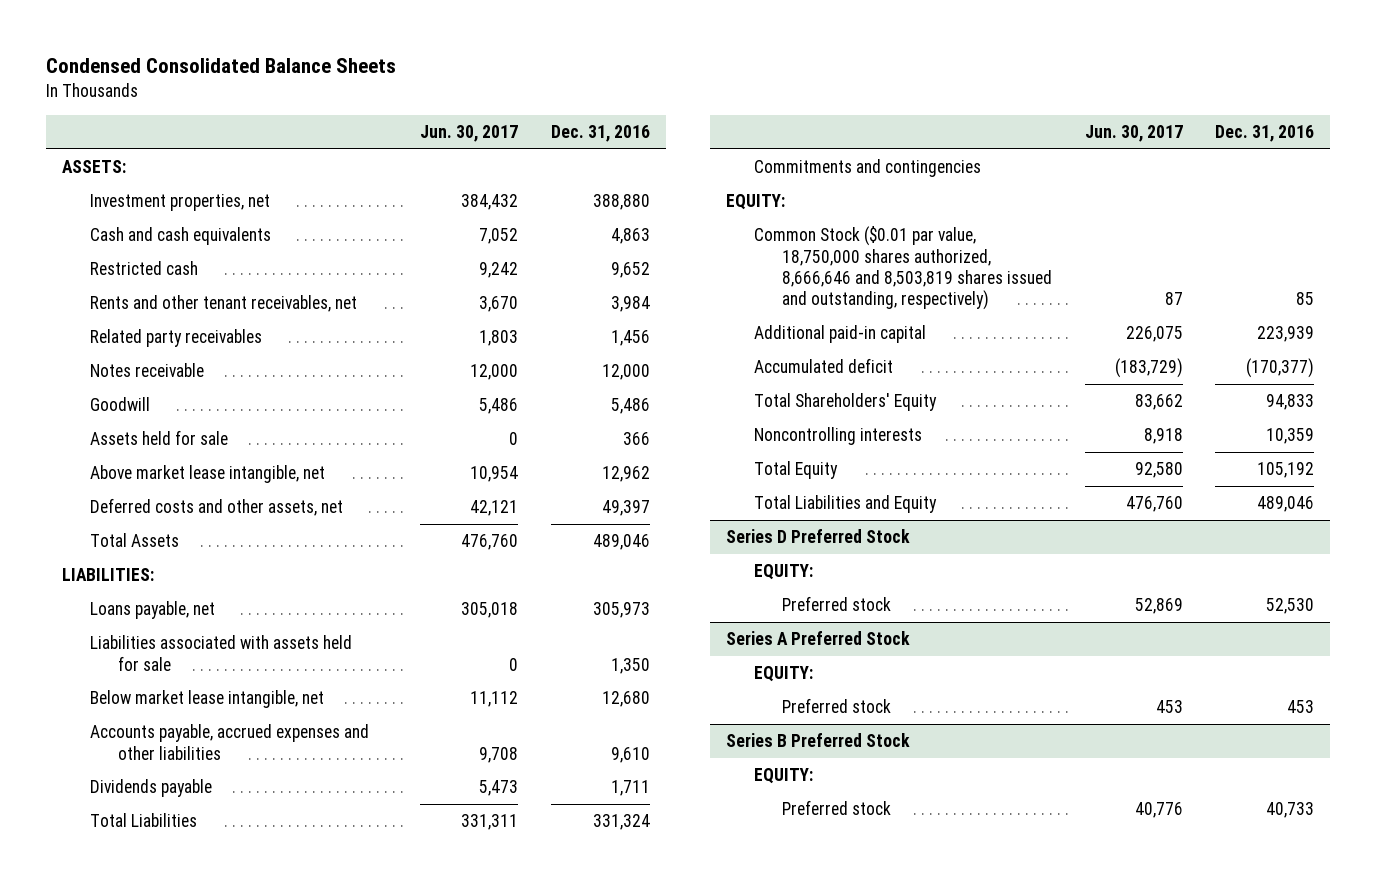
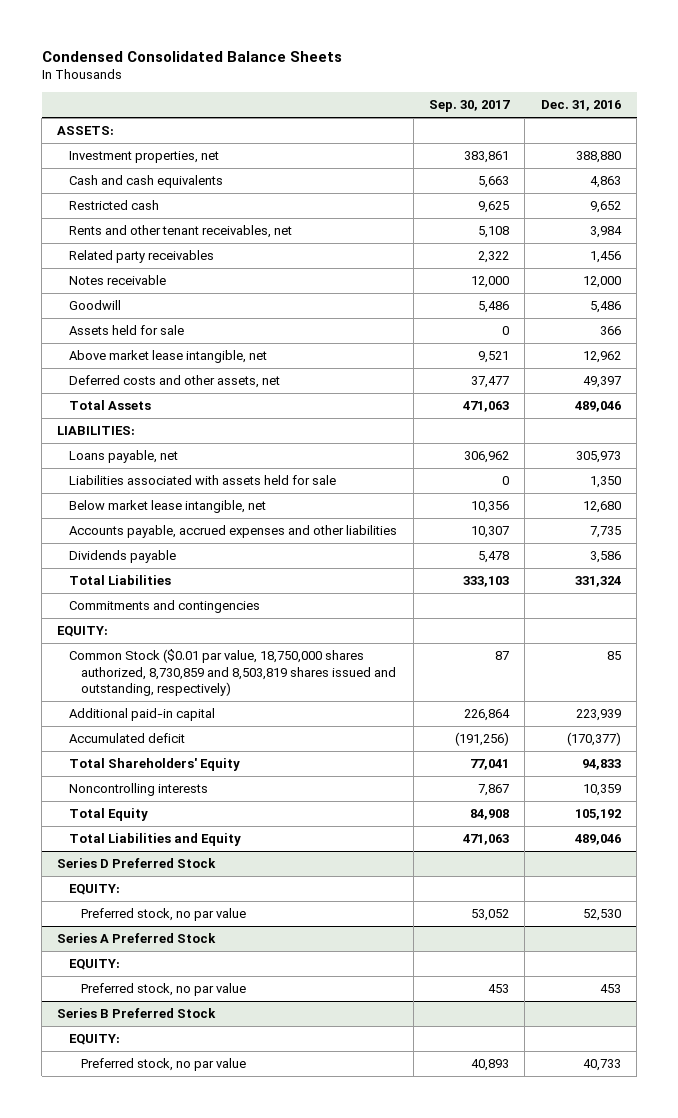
[420,125,519,143] Jun. 30, 2017 -> none
none -> [428,100,510,113] Sep. 30, 2017
[610,746,650,763] 9,610 -> [589,526,621,539] 7,735
[610,780,650,797] 1,711 -> [589,551,621,564] 3,586
[754,226,1053,310] Common Stock ($0.01 par value, 18,750,000 shares authorized, 8,666,646 and 8,503,819 shares issued and outstanding, respectively) -> [69,649,396,697] Common Stock ($0.01 par value, 18,750,000 shares authorized, 8,730,859 and 8,503,819 shares issued and outstanding, respectively)
[782,596,892,612] Preferred stock -> [80,908,246,922] Preferred stock, no par value
[782,698,892,714] Preferred stock -> [80,983,246,997] Preferred stock, no par value
[782,800,892,816] Preferred stock -> [80,1058,246,1072] Preferred stock, no par value

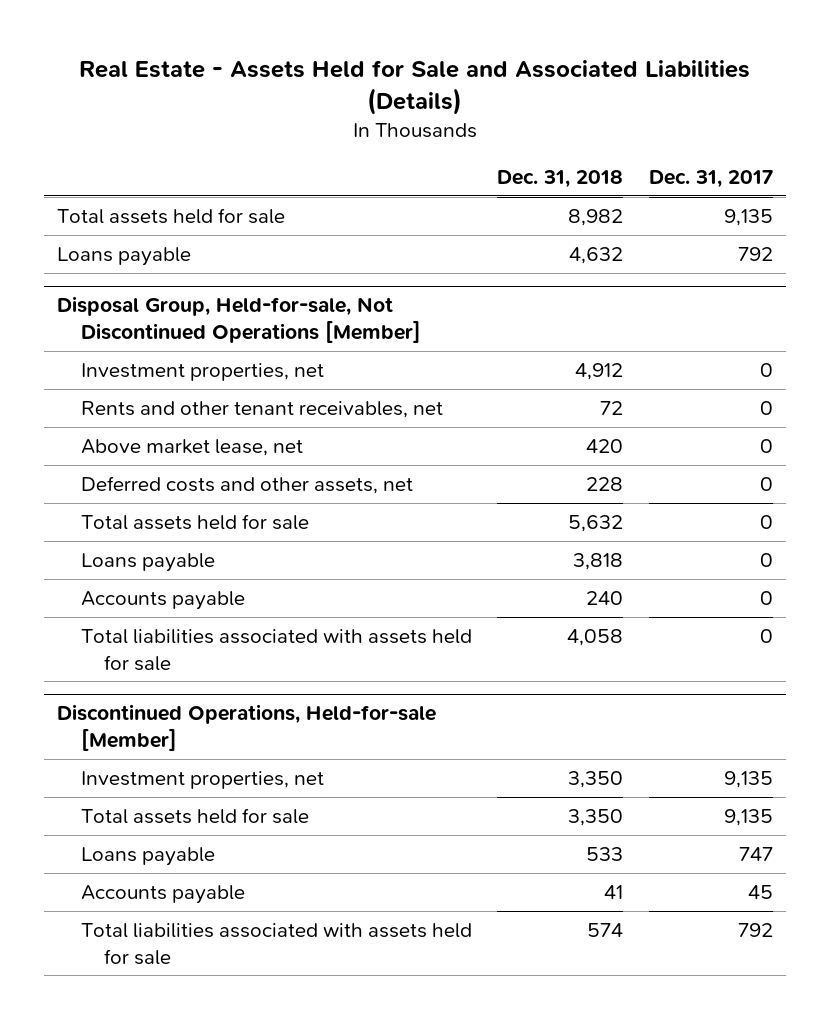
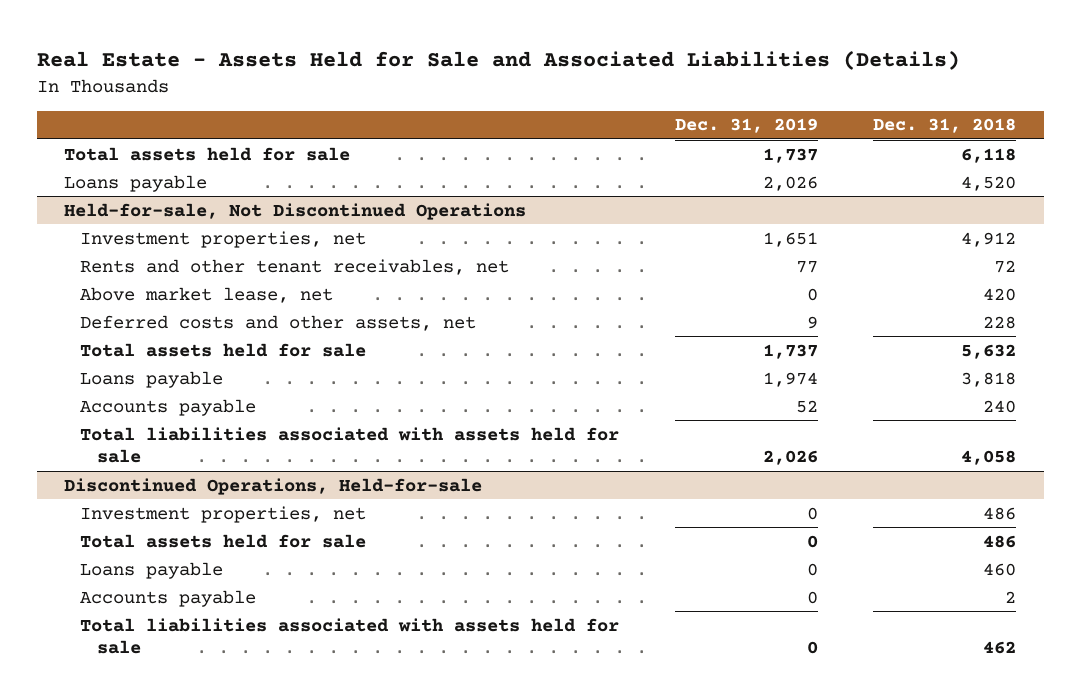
[649,169,774,188] Dec. 31, 2017 -> none
none -> [674,118,818,134] Dec. 31, 2019
[568,208,624,226] 8,982 -> [961,147,1017,163] 6,118
[569,246,624,264] 4,632 -> [961,175,1017,191] 4,520
[57,296,421,343] Disposal Group, Held-for-sale, Not Discontinued Operations [Member] -> [64,202,527,220] Held-for-sale, Not Discontinued Operations
[57,704,437,751] Discontinued Operations, Held-for-sale [Member] -> [64,477,483,495] Discontinued Operations, Held-for-sale
[568,770,624,788] 3,350 -> [983,506,1017,520] 486
[568,808,624,826] 3,350 -> [983,534,1017,548] 486
[586,846,624,861] 533 -> [983,562,1017,576] 460
[604,884,624,899] 41 -> [1005,590,1017,603] 2
[587,922,624,937] 574 -> [983,641,1017,655] 462

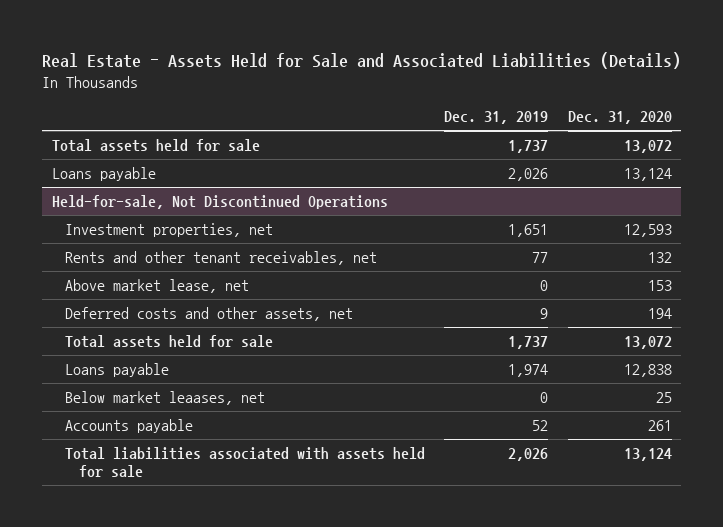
[873,118,1017,134] Dec. 31, 2018 -> none
none -> [567,111,672,125] Dec. 31, 2020
none -> [65,390,266,405] Below market leaases, net
[64,477,483,495] Discontinued Operations, Held-for-sale -> none
[80,505,367,523] Investment properties, net -> none
[80,533,367,548] Total assets held for sale -> none
[80,561,224,579] Loans payable -> none
[80,589,257,607] Accounts payable -> none
[80,617,620,655] Total liabilities associated with assets held for sale -> none

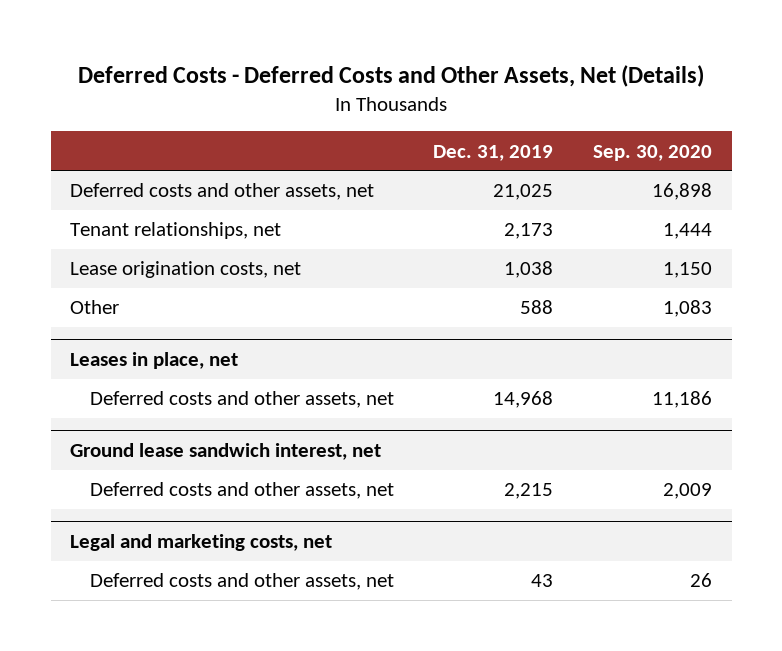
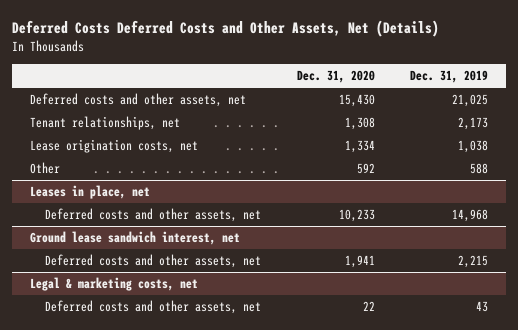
[78,64,705,87] Deferred Costs - Deferred Costs and Other Assets, Net (Details) -> [12,19,440,37] Deferred Costs Deferred Costs and Other Assets, Net (Details)
[593,144,713,161] Sep. 30, 2020 -> none
none -> [296,69,375,83] Dec. 31, 2020
[70,534,333,552] Legal and marketing costs, net -> [29,277,198,292] Legal & marketing costs, net

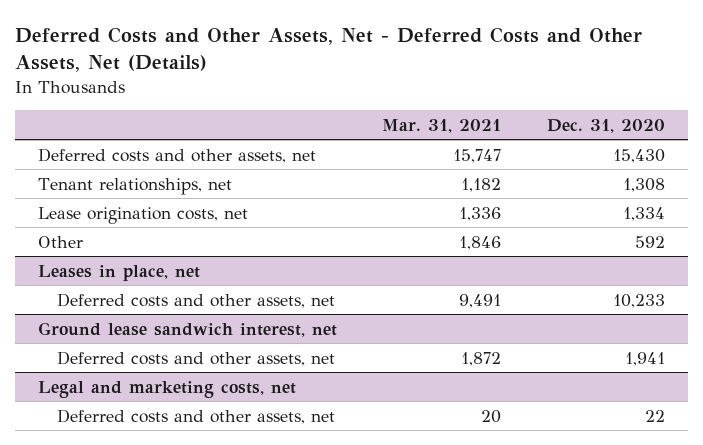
[12,19,440,37] Deferred Costs Deferred Costs and Other Assets, Net (Details) -> [15,27,643,73] Deferred Costs and Other Assets, Net - Deferred Costs and Other Assets, Net (Details)
[410,69,489,83] Dec. 31, 2019 -> none
none -> [382,118,502,133] Mar. 31, 2021
[29,277,198,292] Legal & marketing costs, net -> [37,380,296,398] Legal and marketing costs, net

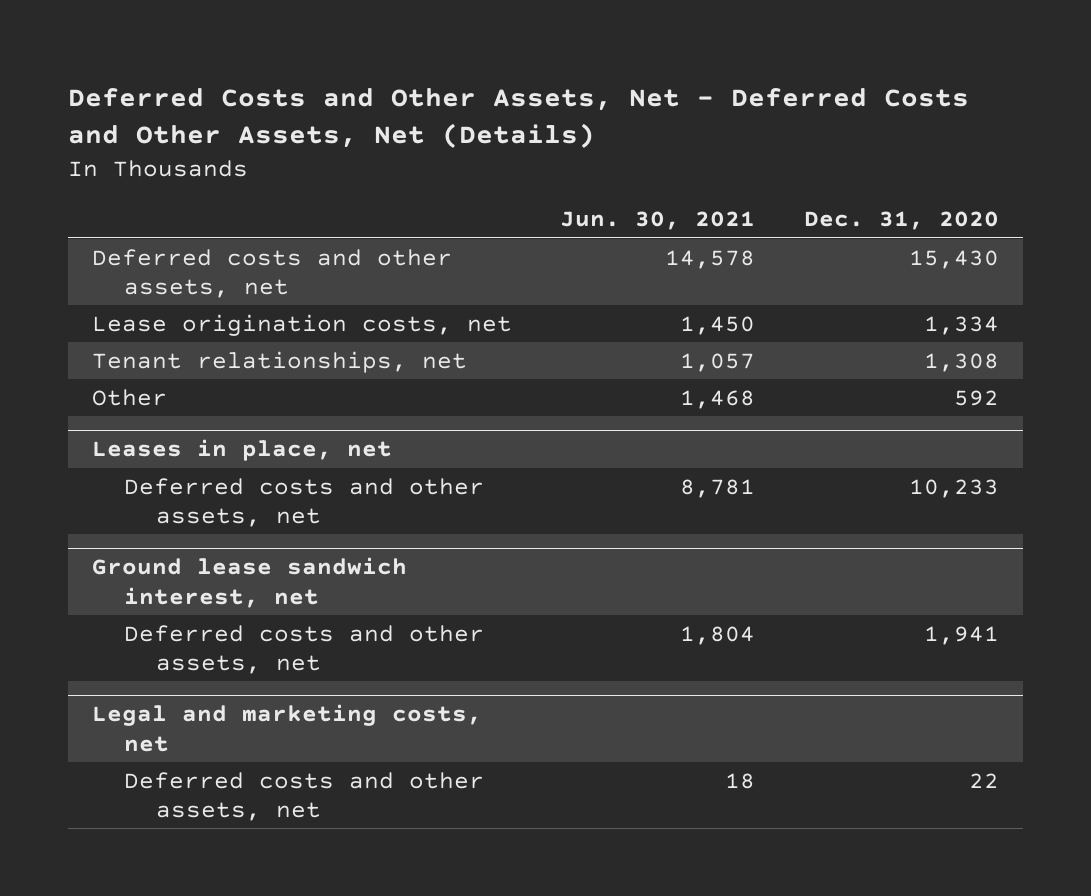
[382,118,502,133] Mar. 31, 2021 -> none
none -> [560,211,756,231] Jun. 30, 2021
[37,177,232,195] Tenant relationships, net -> [92,350,468,373] Tenant relationships, net

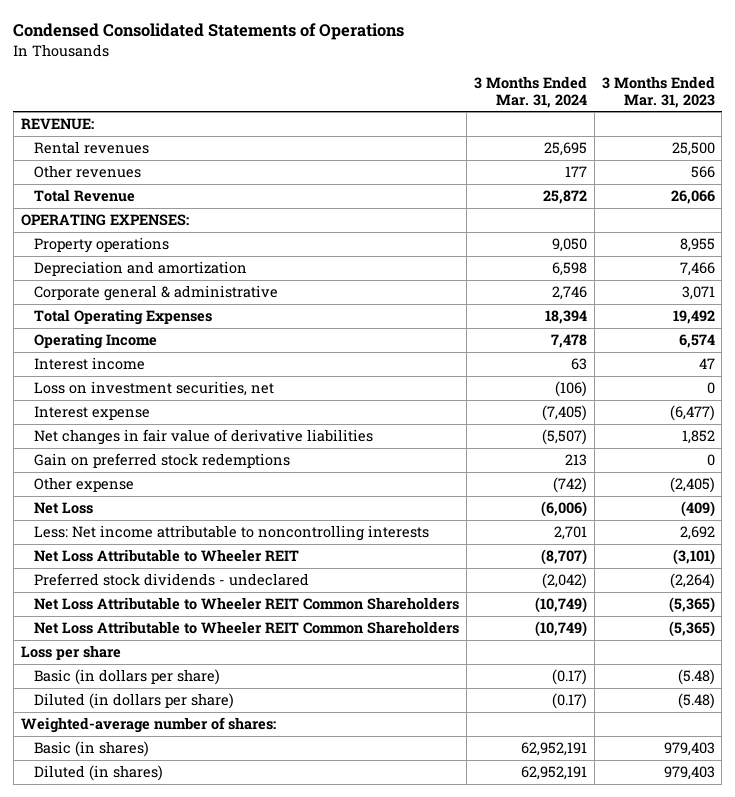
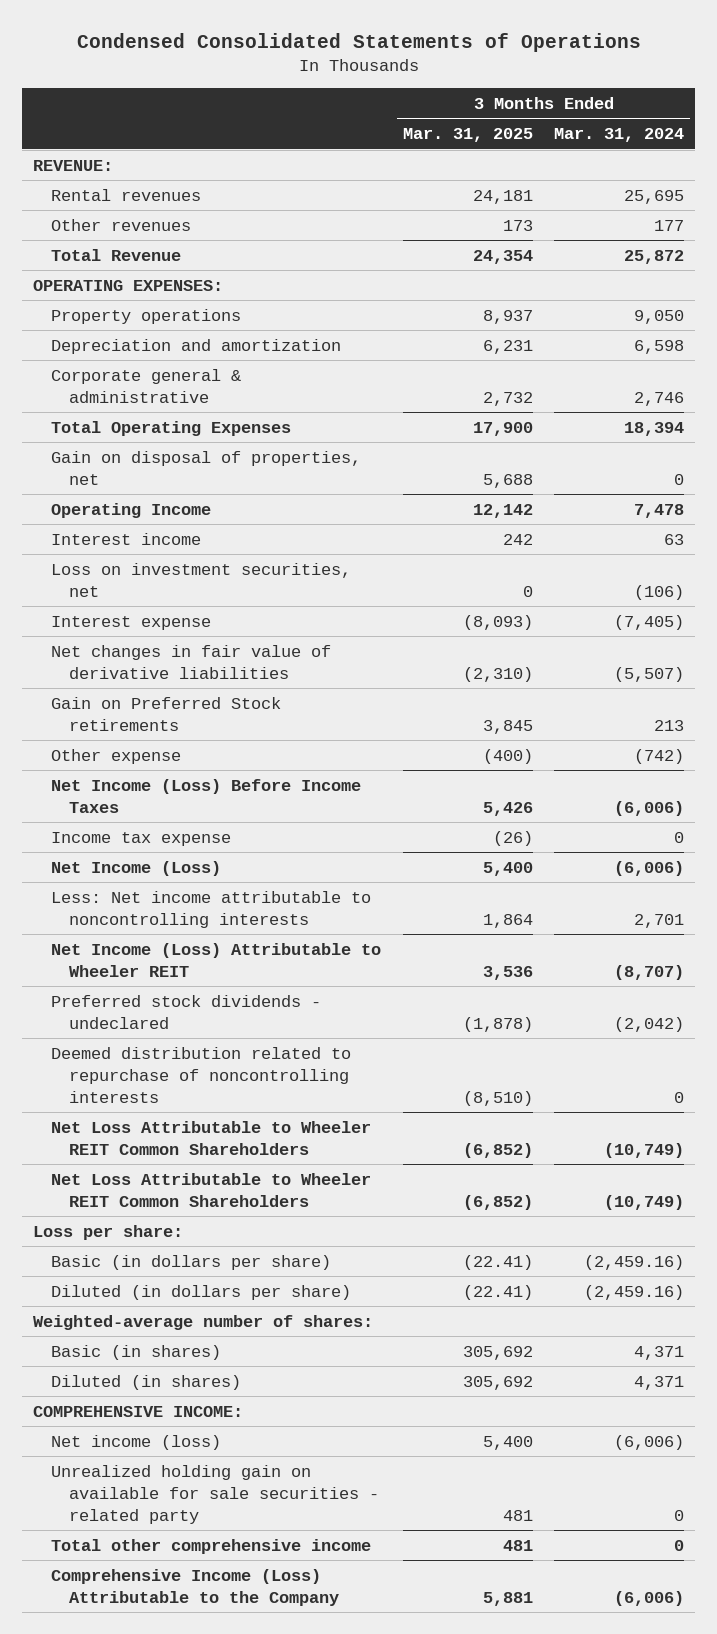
[601,75,715,108] 3 Months Ended Mar. 31, 2023 -> none
none -> [402,128,533,143] Mar. 31, 2025
none -> [50,450,361,485] Gain on disposal of properties, net
[34,453,291,469] Gain on preferred stock redemptions -> [50,696,281,731] Gain on Preferred Stock retirements
none -> [50,778,361,813] Net Income (Loss) Before Income Taxes
none -> [50,831,231,846] Income tax expense
[34,502,94,515] Net Loss -> [50,860,221,876] Net Income (Loss)
[34,549,300,563] Net Loss Attributable to Wheeler REIT -> [50,942,381,977] Net Income (Loss) Attributable to Wheeler REIT
none -> [50,1046,351,1103] Deemed distribution related to repurchase of noncontrolling interests
[20,645,121,661] Loss per share -> [32,1224,183,1240] Loss per share:
[552,669,588,686] (0.17) -> [584,1254,685,1270] (2,459.16)
[552,693,588,710] (0.17) -> [584,1284,685,1300] (2,459.16)
[521,742,588,757] 62,952,191 -> [634,1345,685,1360] 4,371
[521,766,588,781] 62,952,191 -> [634,1375,685,1390] 4,371
none -> [32,1405,243,1417] COMPREHENSIVE INCOME:
none -> [50,1434,221,1450] Net income (loss)
none -> [50,1464,379,1524] Unrealized holding gain on available for sale securities - related party
none -> [50,1538,371,1554] Total other comprehensive income
none -> [50,1568,339,1606] Comprehensive Income (Loss) Attributable to the Company

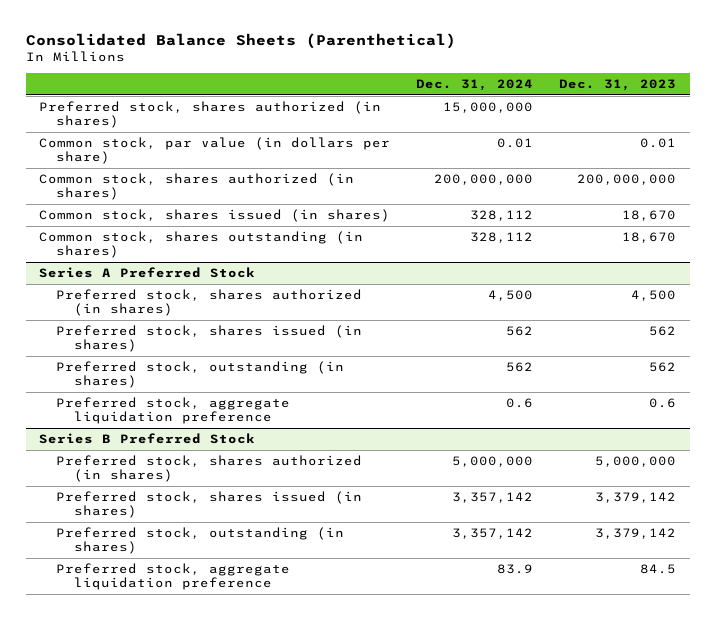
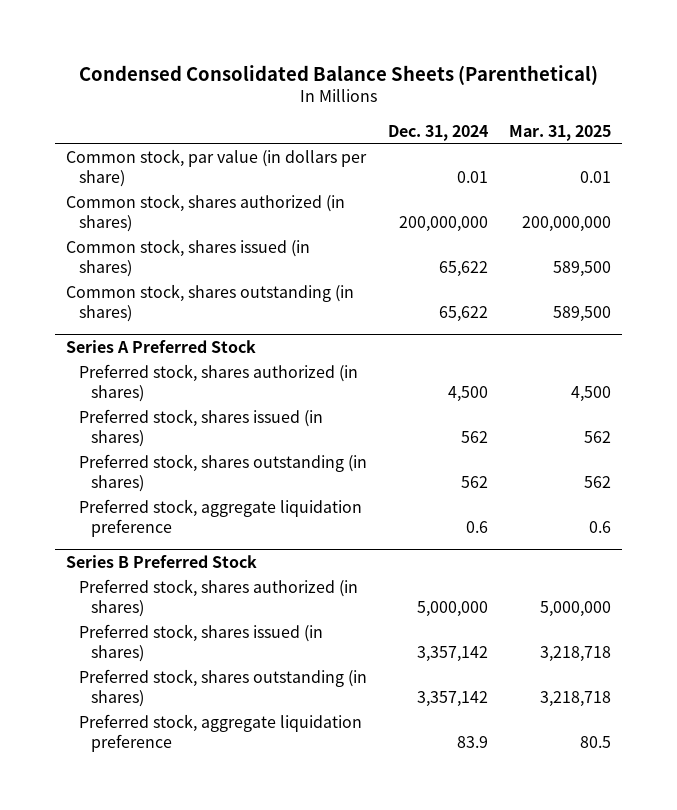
[25,32,456,49] Consolidated Balance Sheets (Parenthetical) -> [78,64,598,85] Condensed Consolidated Balance Sheets (Parenthetical)
[559,79,677,92] Dec. 31, 2023 -> none
none -> [509,124,612,141] Mar. 31, 2025
[39,101,382,129] Preferred stock, shares authorized (in shares) -> none
[470,210,534,222] 328,112 -> [438,261,488,278] 65,622
[470,232,534,244] 328,112 -> [438,306,488,323] 65,622
[56,361,345,389] Preferred stock, outstanding (in shares) -> [78,454,367,493] Preferred stock, shares outstanding (in shares)
[56,527,345,555] Preferred stock, outstanding (in shares) -> [78,669,367,708] Preferred stock, shares outstanding (in shares)

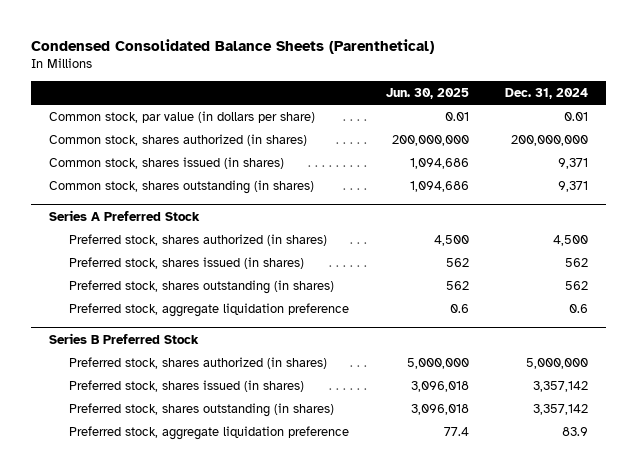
[509,124,612,141] Mar. 31, 2025 -> none
none -> [385,87,469,99] Jun. 30, 2025
[438,261,488,278] 65,622 -> [558,157,589,169] 9,371
[438,306,488,323] 65,622 -> [558,180,589,192] 9,371

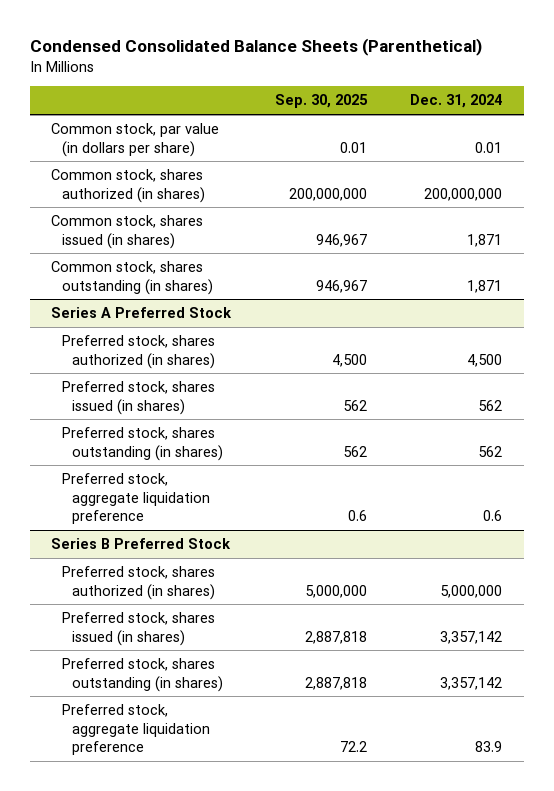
[385,87,469,99] Jun. 30, 2025 -> none
none -> [274,94,368,109] Sep. 30, 2025
[558,157,589,169] 9,371 -> [467,233,503,247] 1,871
[558,180,589,192] 9,371 -> [467,279,503,293] 1,871

